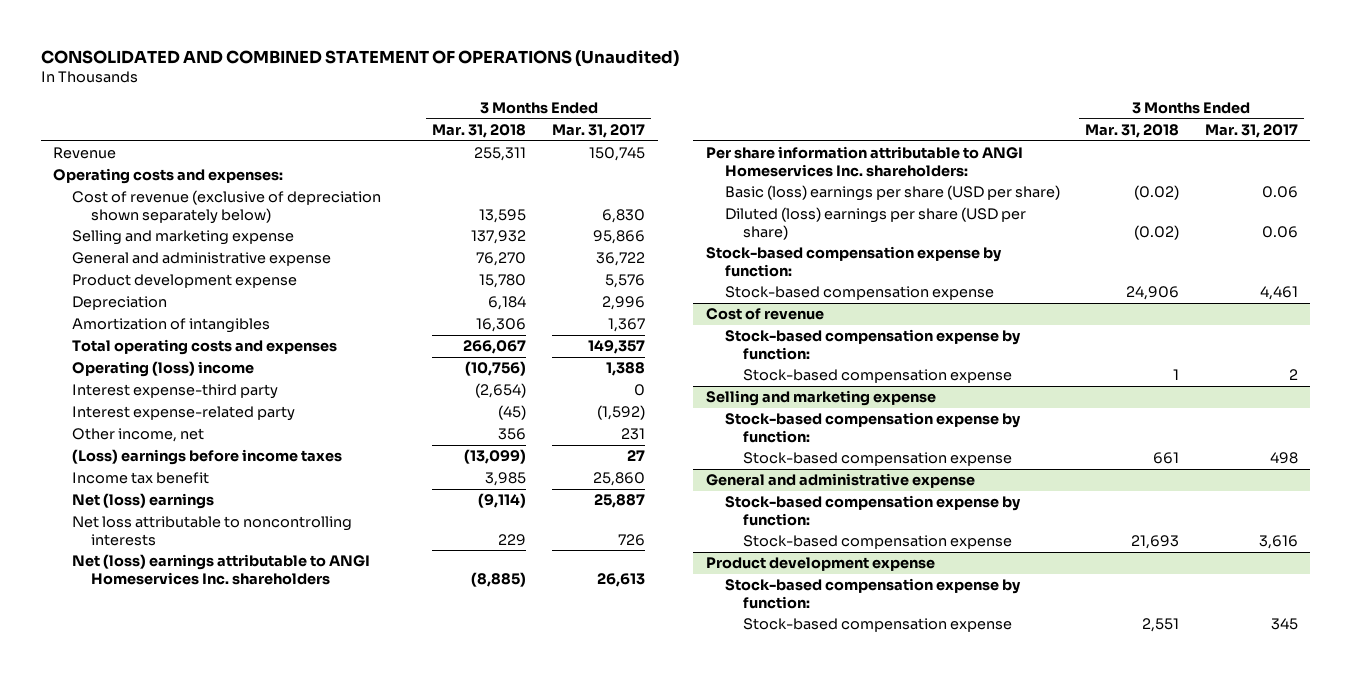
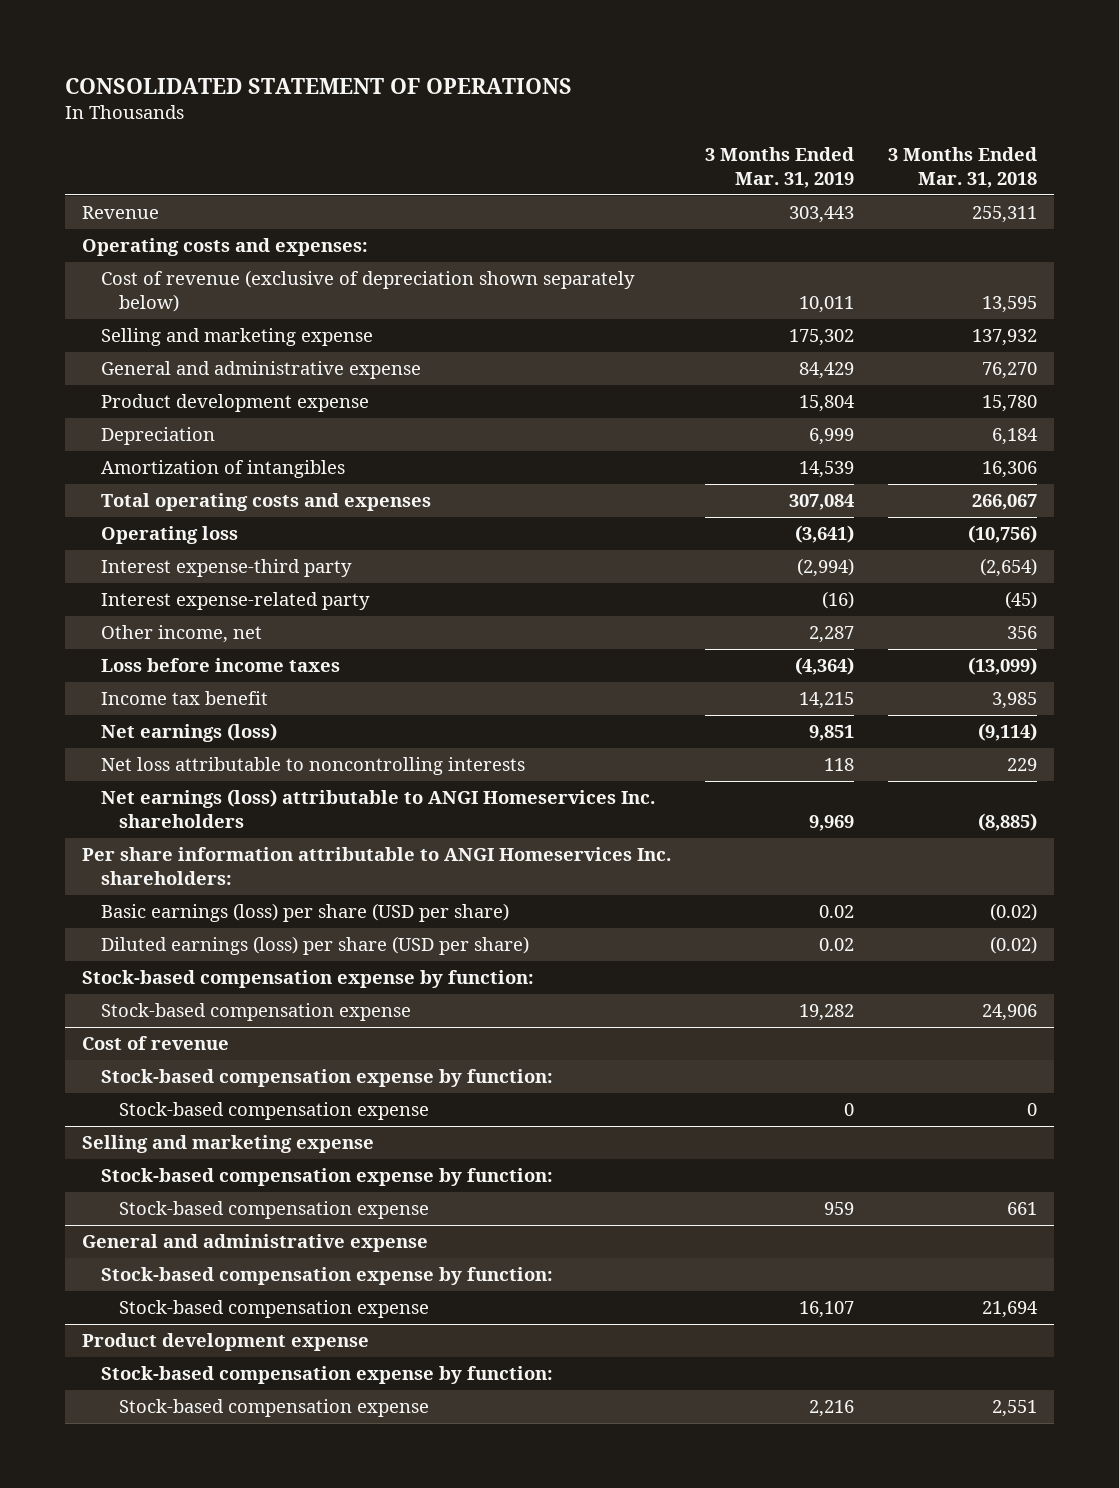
[40,49,679,67] CONSOLIDATED AND COMBINED STATEMENT OF OPERATIONS (Unaudited) -> [65,78,573,95] CONSOLIDATED STATEMENT OF OPERATIONS
[551,123,645,138] Mar. 31, 2017 -> none
none -> [705,147,855,189] 3 Months Ended Mar. 31, 2019
[71,361,254,378] Operating (loss) income -> [100,526,238,545] Operating loss
[71,449,342,466] (Loss) earnings before income taxes -> [100,658,340,673] Loss before income taxes
[71,493,214,510] Net (loss) earnings -> [100,723,277,743] Net earnings (loss)
[71,554,370,585] Net (loss) earnings attributable to ANGI Homeservices Inc. shareholders -> [100,789,655,829] Net earnings (loss) attributable to ANGI Homeservices Inc. shareholders
[724,185,1060,202] Basic (loss) earnings per share (USD per share) -> [100,903,509,923] Basic earnings (loss) per share (USD per share)
[724,207,1026,240] Diluted (loss) earnings per share (USD per share) -> [100,936,529,956] Diluted earnings (loss) per share (USD per share)
[1173,369,1180,381] 1 -> [1027,1103,1038,1117] 0
[1131,535,1180,550] 21,693 -> [982,1301,1039,1319] 21,694

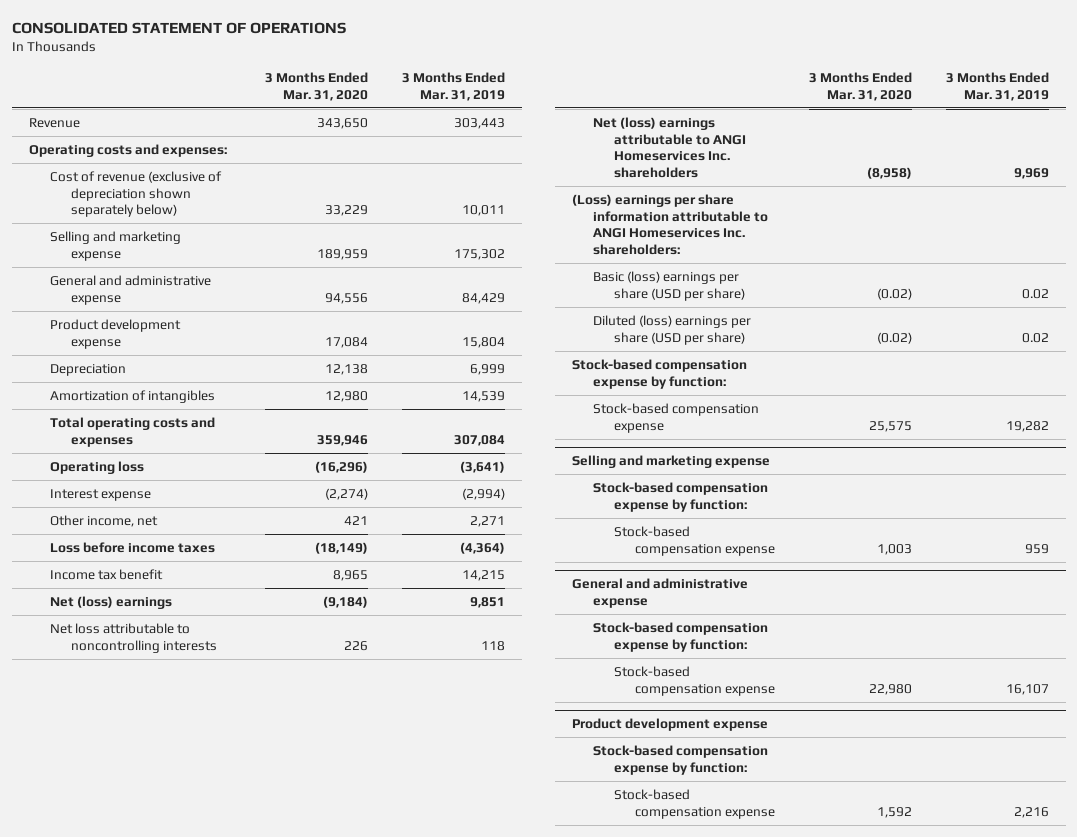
[888,147,1038,189] 3 Months Ended Mar. 31, 2018 -> none
none -> [265,71,369,101] 3 Months Ended Mar. 31, 2020
[100,592,370,611] Interest expense-related party -> none
[100,559,352,578] Interest expense-third party -> [49,488,151,501] Interest expense
[809,626,855,644] 2,287 -> [470,515,506,527] 2,271
[100,723,277,743] Net earnings (loss) -> [49,595,172,609] Net (loss) earnings
[100,789,655,829] Net earnings (loss) attributable to ANGI Homeservices Inc. shareholders -> [593,116,747,178] Net (loss) earnings attributable to ANGI Homeservices Inc. shareholders
[82,847,672,886] Per share information attributable to ANGI Homeservices Inc. shareholders: -> [572,193,769,255] (Loss) earnings per share information attributable to ANGI Homeservices Inc. shareholders:
[100,903,509,923] Basic earnings (loss) per share (USD per share) -> [593,270,746,301] Basic (loss) earnings per share (USD per share)
[100,936,529,956] Diluted earnings (loss) per share (USD per share) -> [593,314,752,345] Diluted (loss) earnings per share (USD per share)
[82,1036,230,1051] Cost of revenue -> none
[100,1069,553,1088] Stock-based compensation expense by function: -> none
[119,1102,430,1121] Stock-based compensation expense -> none

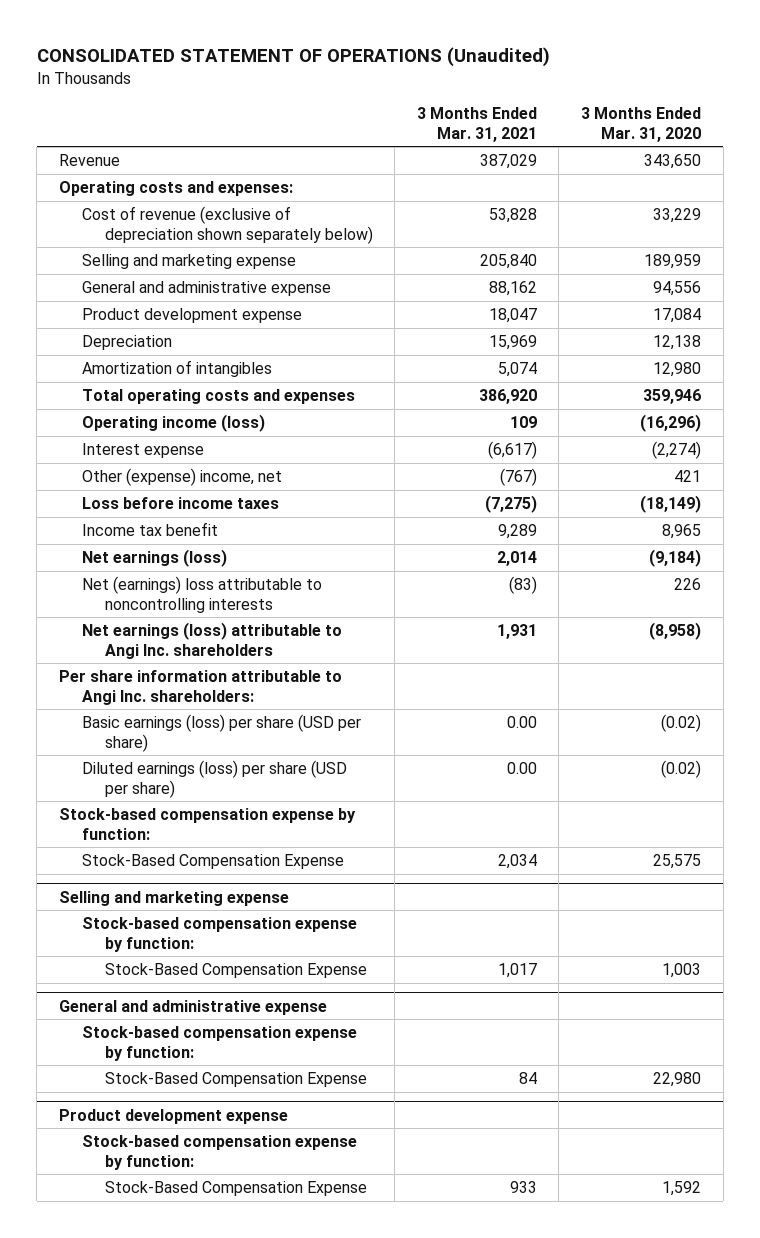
[11,21,346,34] CONSOLIDATED STATEMENT OF OPERATIONS -> [36,46,550,67] CONSOLIDATED STATEMENT OF OPERATIONS (Unaudited)
[402,71,506,101] 3 Months Ended Mar. 31, 2019 -> none
none -> [416,107,537,142] 3 Months Ended Mar. 31, 2021
[49,460,144,474] Operating loss -> [81,414,265,433] Operating income (loss)
[49,514,158,527] Other income, net -> [81,468,282,487] Other (expense) income, net
[49,595,172,609] Net (loss) earnings -> [81,549,227,568] Net earnings (loss)
[49,622,217,653] Net loss attributable to noncontrolling interests -> [81,576,322,613] Net (earnings) loss attributable to noncontrolling interests
[593,116,747,178] Net (loss) earnings attributable to ANGI Homeservices Inc. shareholders -> [81,622,342,659] Net earnings (loss) attributable to Angi Inc. shareholders
[572,193,769,255] (Loss) earnings per share information attributable to ANGI Homeservices Inc. shareholders: -> [58,670,342,705] Per share information attributable to Angi Inc. shareholders:
[593,270,746,301] Basic (loss) earnings per share (USD per share) -> [81,714,361,752] Basic earnings (loss) per share (USD per share)
[593,314,752,345] Diluted (loss) earnings per share (USD per share) -> [81,760,347,798] Diluted earnings (loss) per share (USD per share)
[593,402,760,433] Stock-based compensation expense -> [81,854,344,870] Stock-Based Compensation Expense
[614,525,776,556] Stock-based compensation expense -> [104,963,367,979] Stock-Based Compensation Expense
[614,665,776,696] Stock-based compensation expense -> [104,1072,367,1088] Stock-Based Compensation Expense
[614,788,776,819] Stock-based compensation expense -> [104,1181,367,1197] Stock-Based Compensation Expense

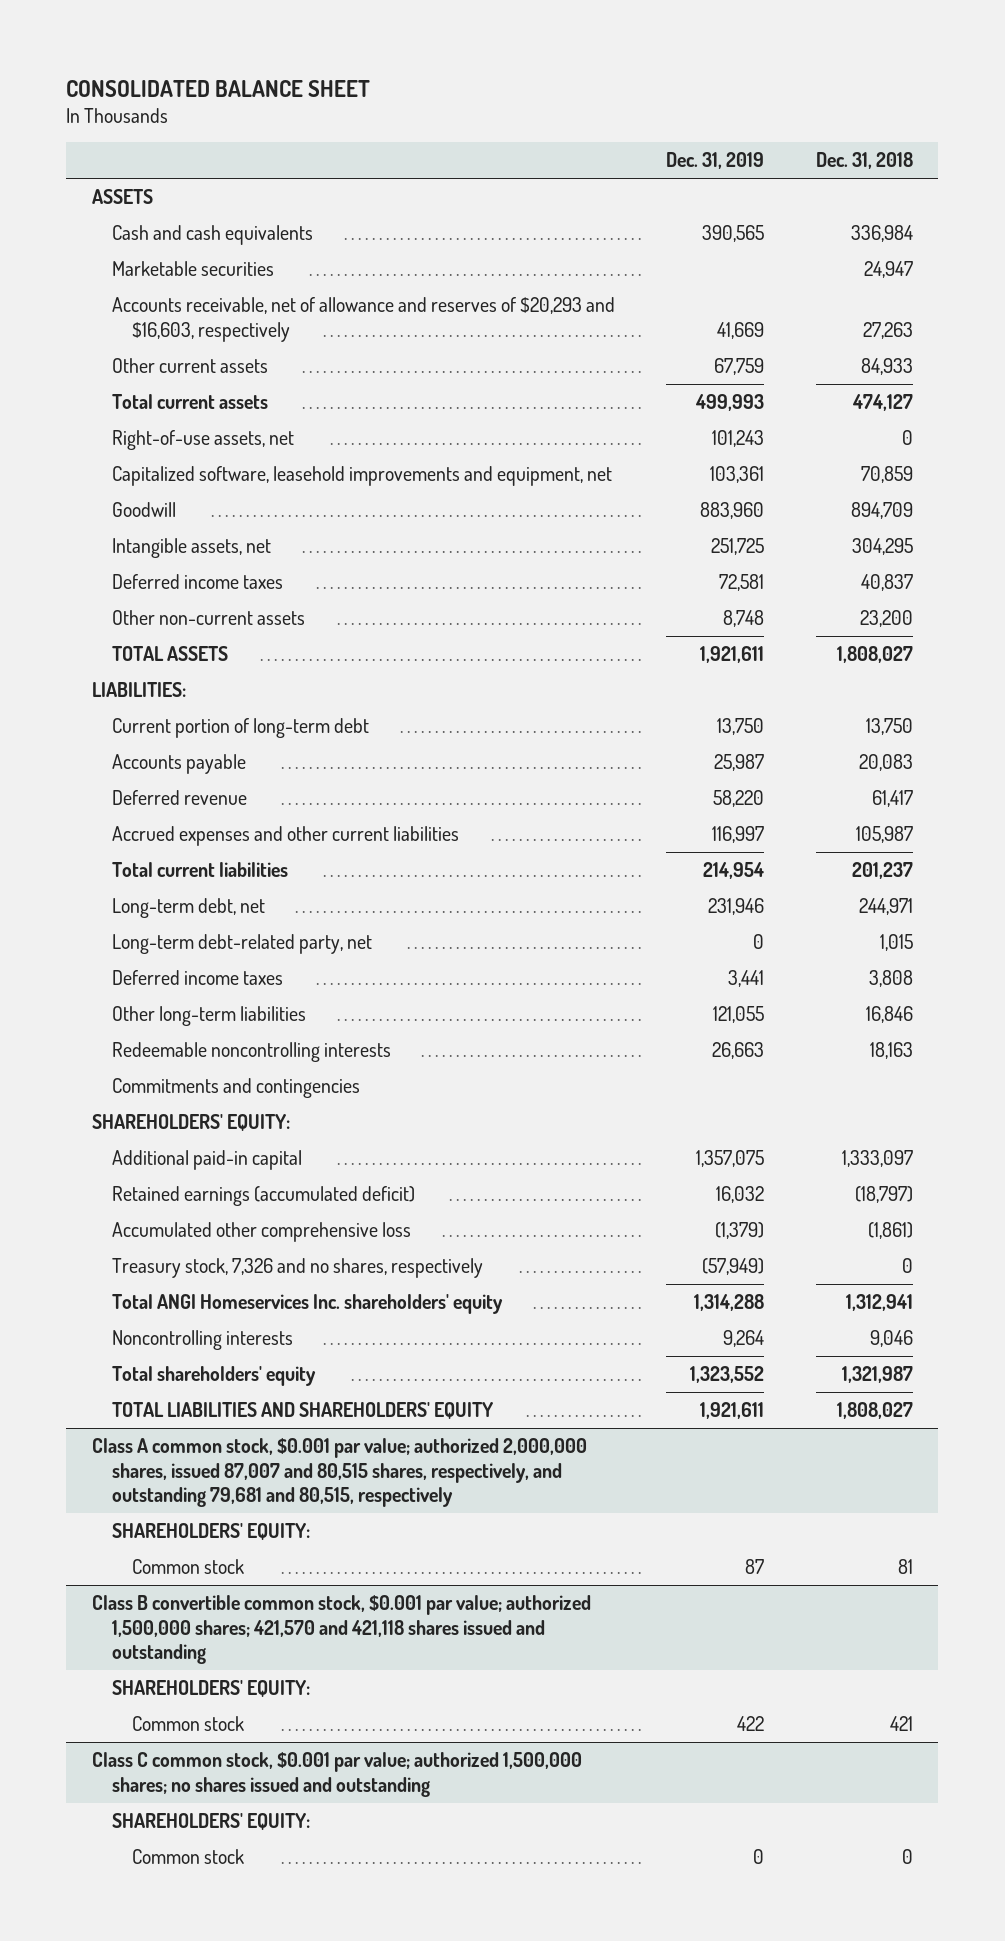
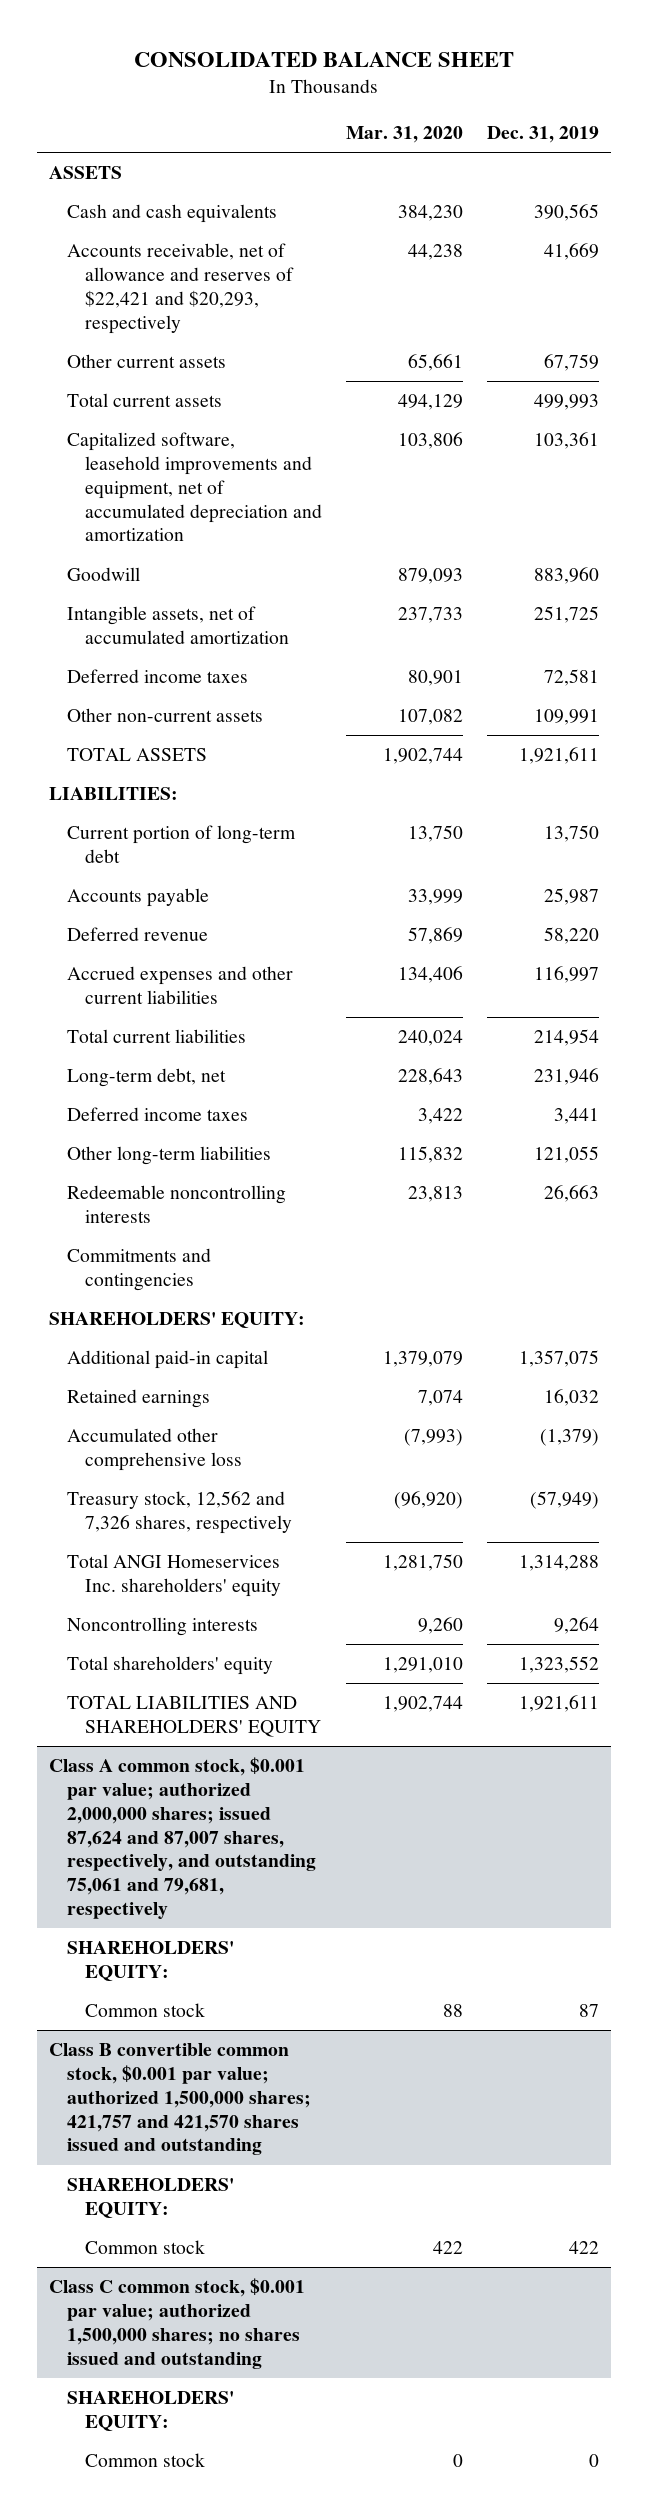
[815,152,913,170] Dec. 31, 2018 -> none
none -> [346,125,464,143] Mar. 31, 2020
[112,261,275,277] Marketable securities -> none
[112,297,616,342] Accounts receivable, net of allowance and reserves of $20,293 and $16,603, respectively -> [67,243,295,334] Accounts receivable, net of allowance and reserves of $22,421 and $20,293, respectively
[112,430,295,451] Right-of-use assets, net -> none
[112,466,613,487] Capitalized software, leasehold improvements and equipment, net -> [67,432,323,542] Capitalized software, leasehold improvements and equipment, net of accumulated depreciation and amortization
[112,538,272,559] Intangible assets, net -> [67,606,290,644] Intangible assets, net of accumulated amortization
[723,610,765,628] 8,748 -> [534,709,600,726] 109,991
[112,934,373,955] Long-term debt-related party, net -> none
[112,1186,416,1207] Retained earnings (accumulated deficit) -> [67,1389,211,1409] Retained earnings
[112,1258,484,1279] Treasury stock, 7,326 and no shares, respectively -> [67,1491,293,1534] Treasury stock, 12,562 and 7,326 shares, respectively
[92,1438,588,1508] Class A common stock, $0.001 par value; authorized 2,000,000 shares, issued 87,007 and 80,515 shares, respectively, and outstanding 79,681 and 80,515, respectively -> [48,1757,317,1920] Class A common stock, $0.001 par value; authorized 2,000,000 shares; issued 87,624 and 87,007 shares, respectively, and outstanding 75,061 and 79,681, respectively
[92,1595,592,1665] Class B convertible common stock, $0.001 par value; authorized 1,500,000 shares; 421,570 and 421,118 shares issued and outstanding -> [48,2043,312,2156] Class B convertible common stock, $0.001 par value; authorized 1,500,000 shares; 421,757 and 421,570 shares issued and outstanding

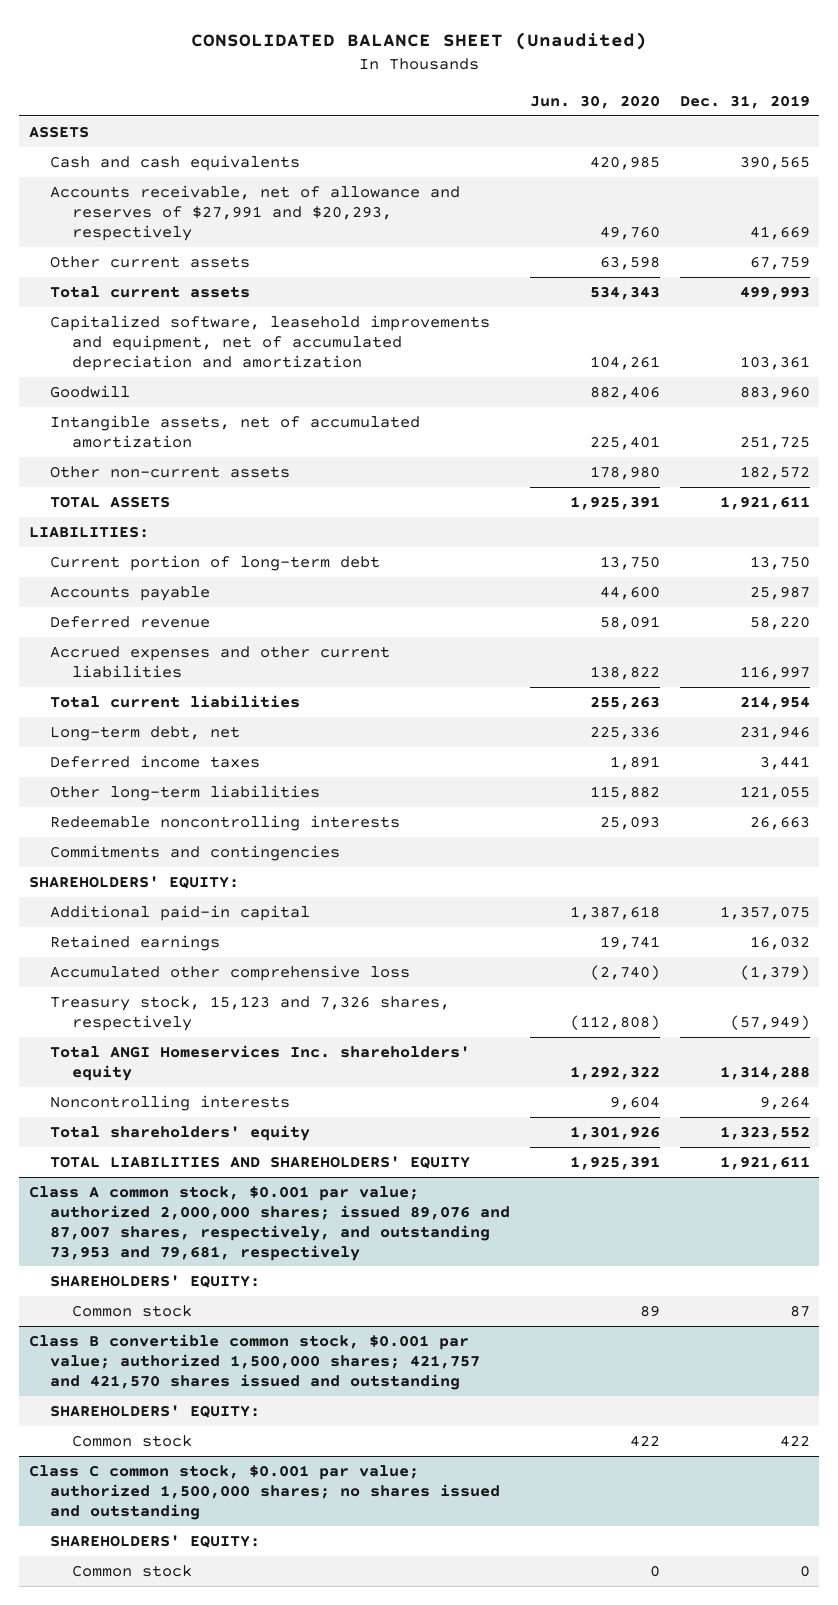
[133,51,514,67] CONSOLIDATED BALANCE SHEET -> [191,31,648,50] CONSOLIDATED BALANCE SHEET (Unaudited)
[346,125,464,143] Mar. 31, 2020 -> none
none -> [530,94,661,109] Jun. 30, 2020
[67,243,295,334] Accounts receivable, net of allowance and reserves of $22,421 and $20,293, respectively -> [50,185,461,241] Accounts receivable, net of allowance and reserves of $27,991 and $20,293, respectively
[67,669,249,684] Deferred income taxes -> none
[534,709,600,726] 109,991 -> [739,466,810,481] 182,572
[67,1491,293,1534] Treasury stock, 12,562 and 7,326 shares, respectively -> [50,996,451,1031] Treasury stock, 15,123 and 7,326 shares, respectively
[48,1757,317,1920] Class A common stock, $0.001 par value; authorized 2,000,000 shares; issued 87,624 and 87,007 shares, respectively, and outstanding 75,061 and 79,681, respectively -> [28,1186,511,1261] Class A common stock, $0.001 par value; authorized 2,000,000 shares; issued 89,076 and 87,007 shares, respectively, and outstanding 73,953 and 79,681, respectively

